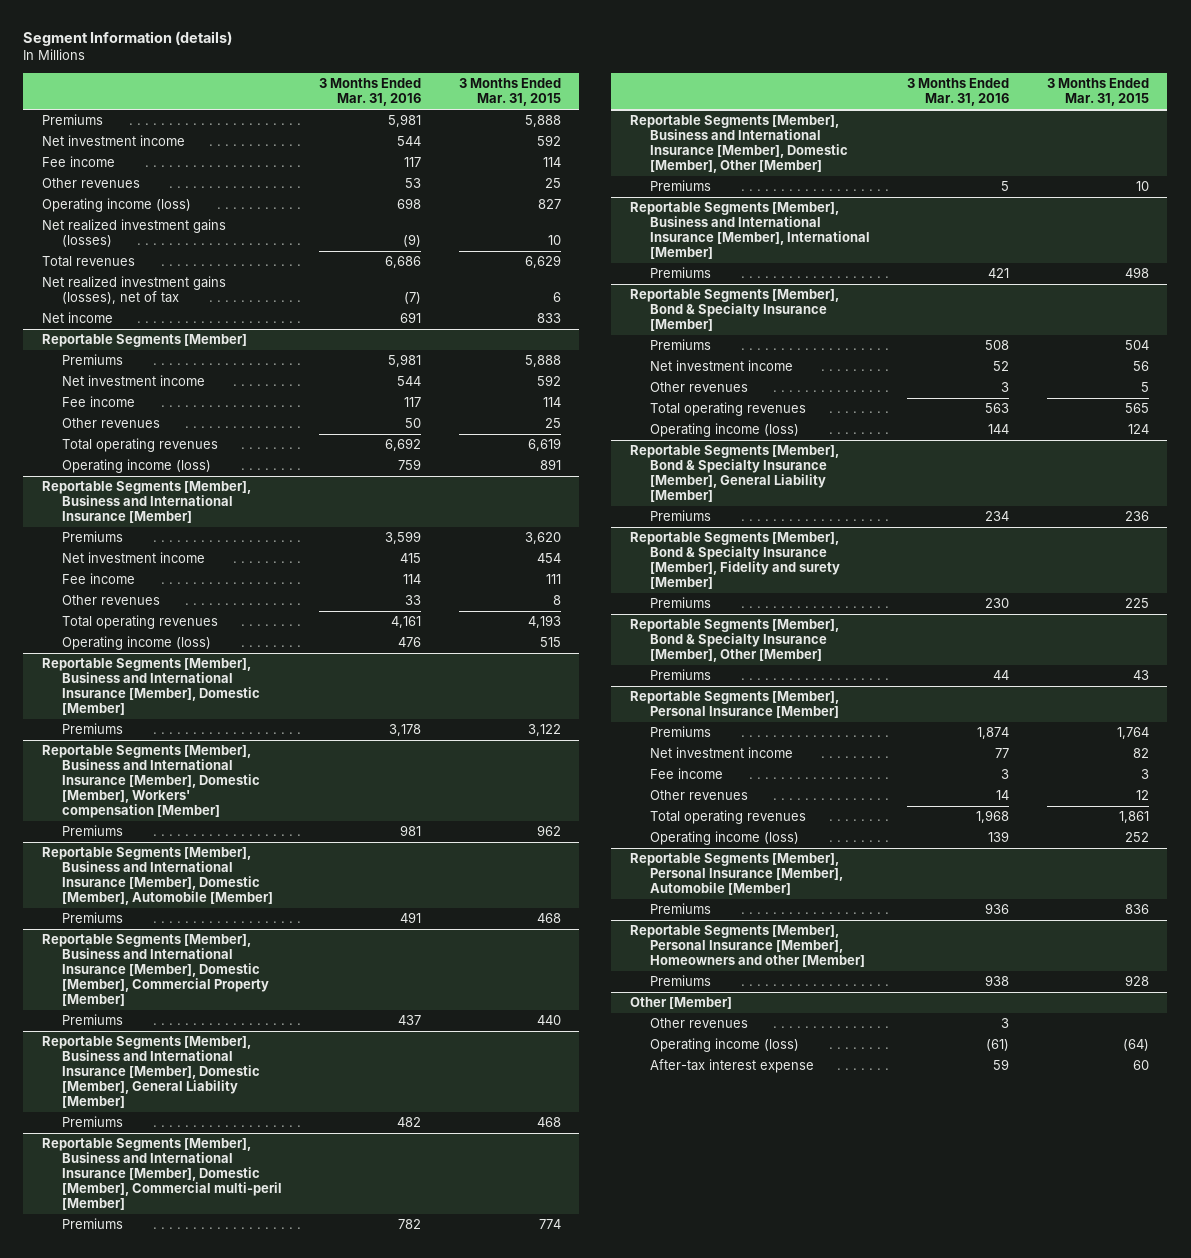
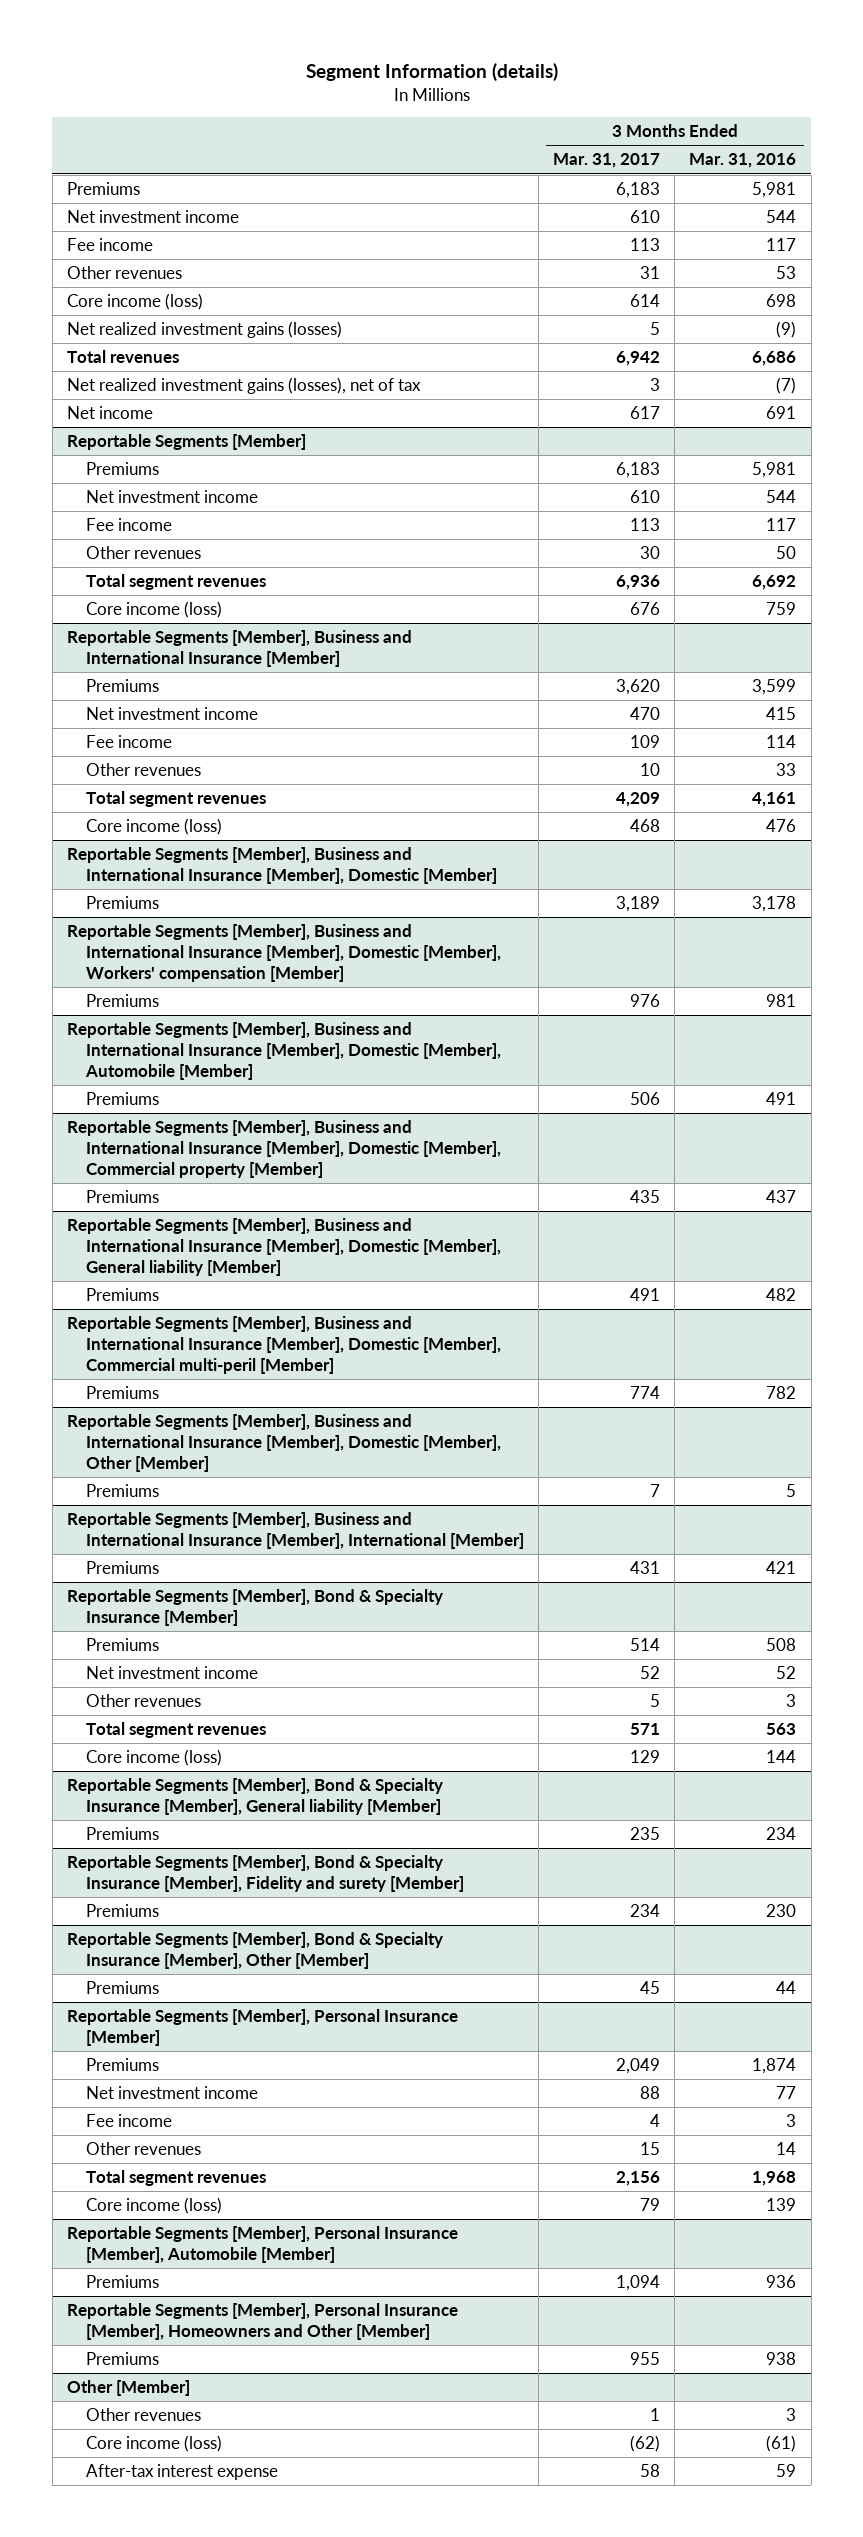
[458,78,561,107] 3 Months Ended Mar. 31, 2015 -> none
none -> [553,153,661,169] Mar. 31, 2017
[41,198,191,213] Operating income (loss) -> [66,293,203,311] Core income (loss)
[62,438,219,453] Total operating revenues -> [85,574,266,591] Total segment revenues
[62,459,212,474] Operating income (loss) -> [85,601,222,619] Core income (loss)
[62,615,219,630] Total operating revenues -> [85,791,266,808] Total segment revenues
[62,636,212,651] Operating income (loss) -> [85,818,222,836] Core income (loss)
[41,934,270,1007] Reportable Segments [Member], Business and International Insurance [Member], Domestic [Member], Commercial Property [Member] -> [66,1120,501,1178] Reportable Segments [Member], Business and International Insurance [Member], Domestic [Member], Commercial property [Member]
[41,1036,261,1109] Reportable Segments [Member], Business and International Insurance [Member], Domestic [Member], General Liability [Member] -> [66,1218,501,1276] Reportable Segments [Member], Business and International Insurance [Member], Domestic [Member], General liability [Member]
[650,402,807,417] Total operating revenues -> [85,1722,266,1739] Total segment revenues
[650,423,800,438] Operating income (loss) -> [85,1749,222,1767] Core income (loss)
[629,445,839,503] Reportable Segments [Member], Bond & Specialty Insurance [Member], General Liability [Member] -> [66,1778,443,1815] Reportable Segments [Member], Bond & Specialty Insurance [Member], General liability [Member]
[650,810,807,825] Total operating revenues -> [85,2170,266,2187] Total segment revenues
[650,831,800,846] Operating income (loss) -> [85,2197,222,2215] Core income (loss)
[629,925,866,968] Reportable Segments [Member], Personal Insurance [Member], Homeowners and other [Member] -> [66,2303,458,2340] Reportable Segments [Member], Personal Insurance [Member], Homeowners and Other [Member]
[650,1038,800,1053] Operating income (loss) -> [85,2435,222,2453] Core income (loss)

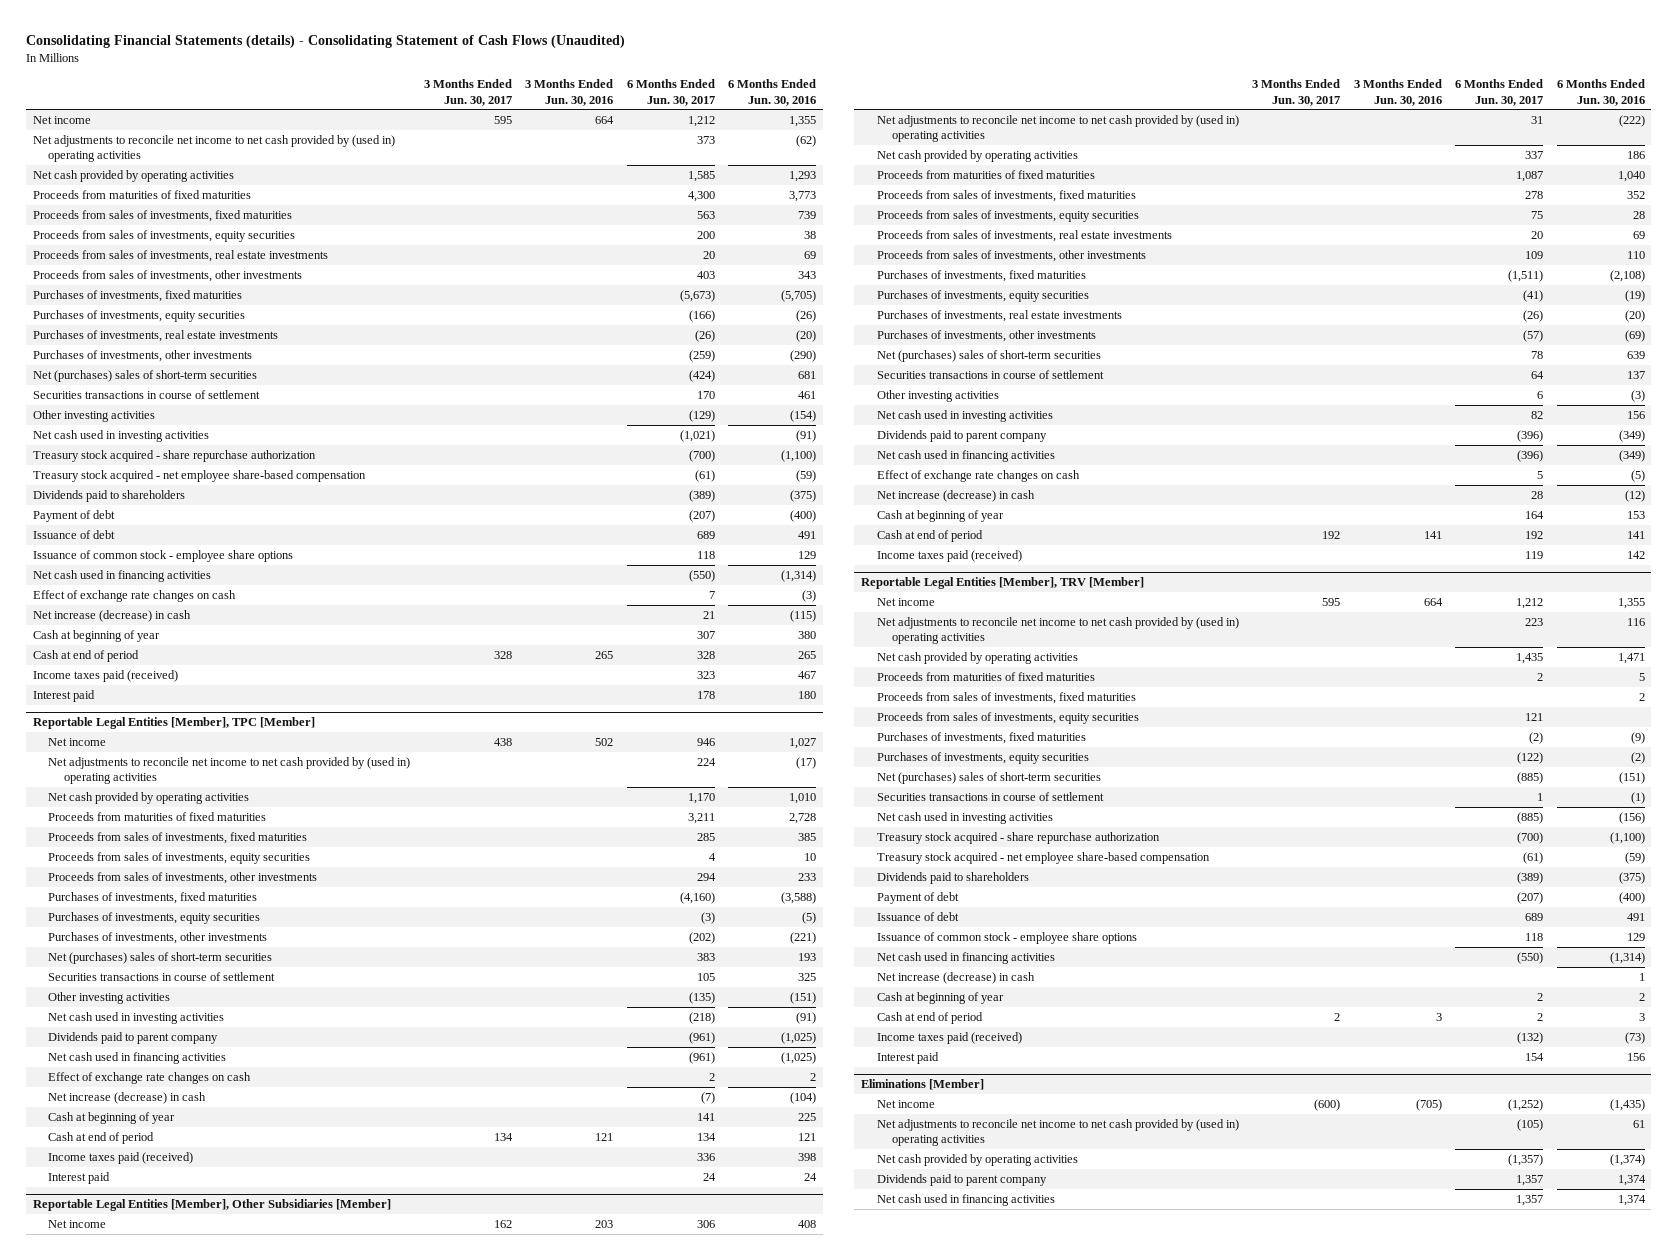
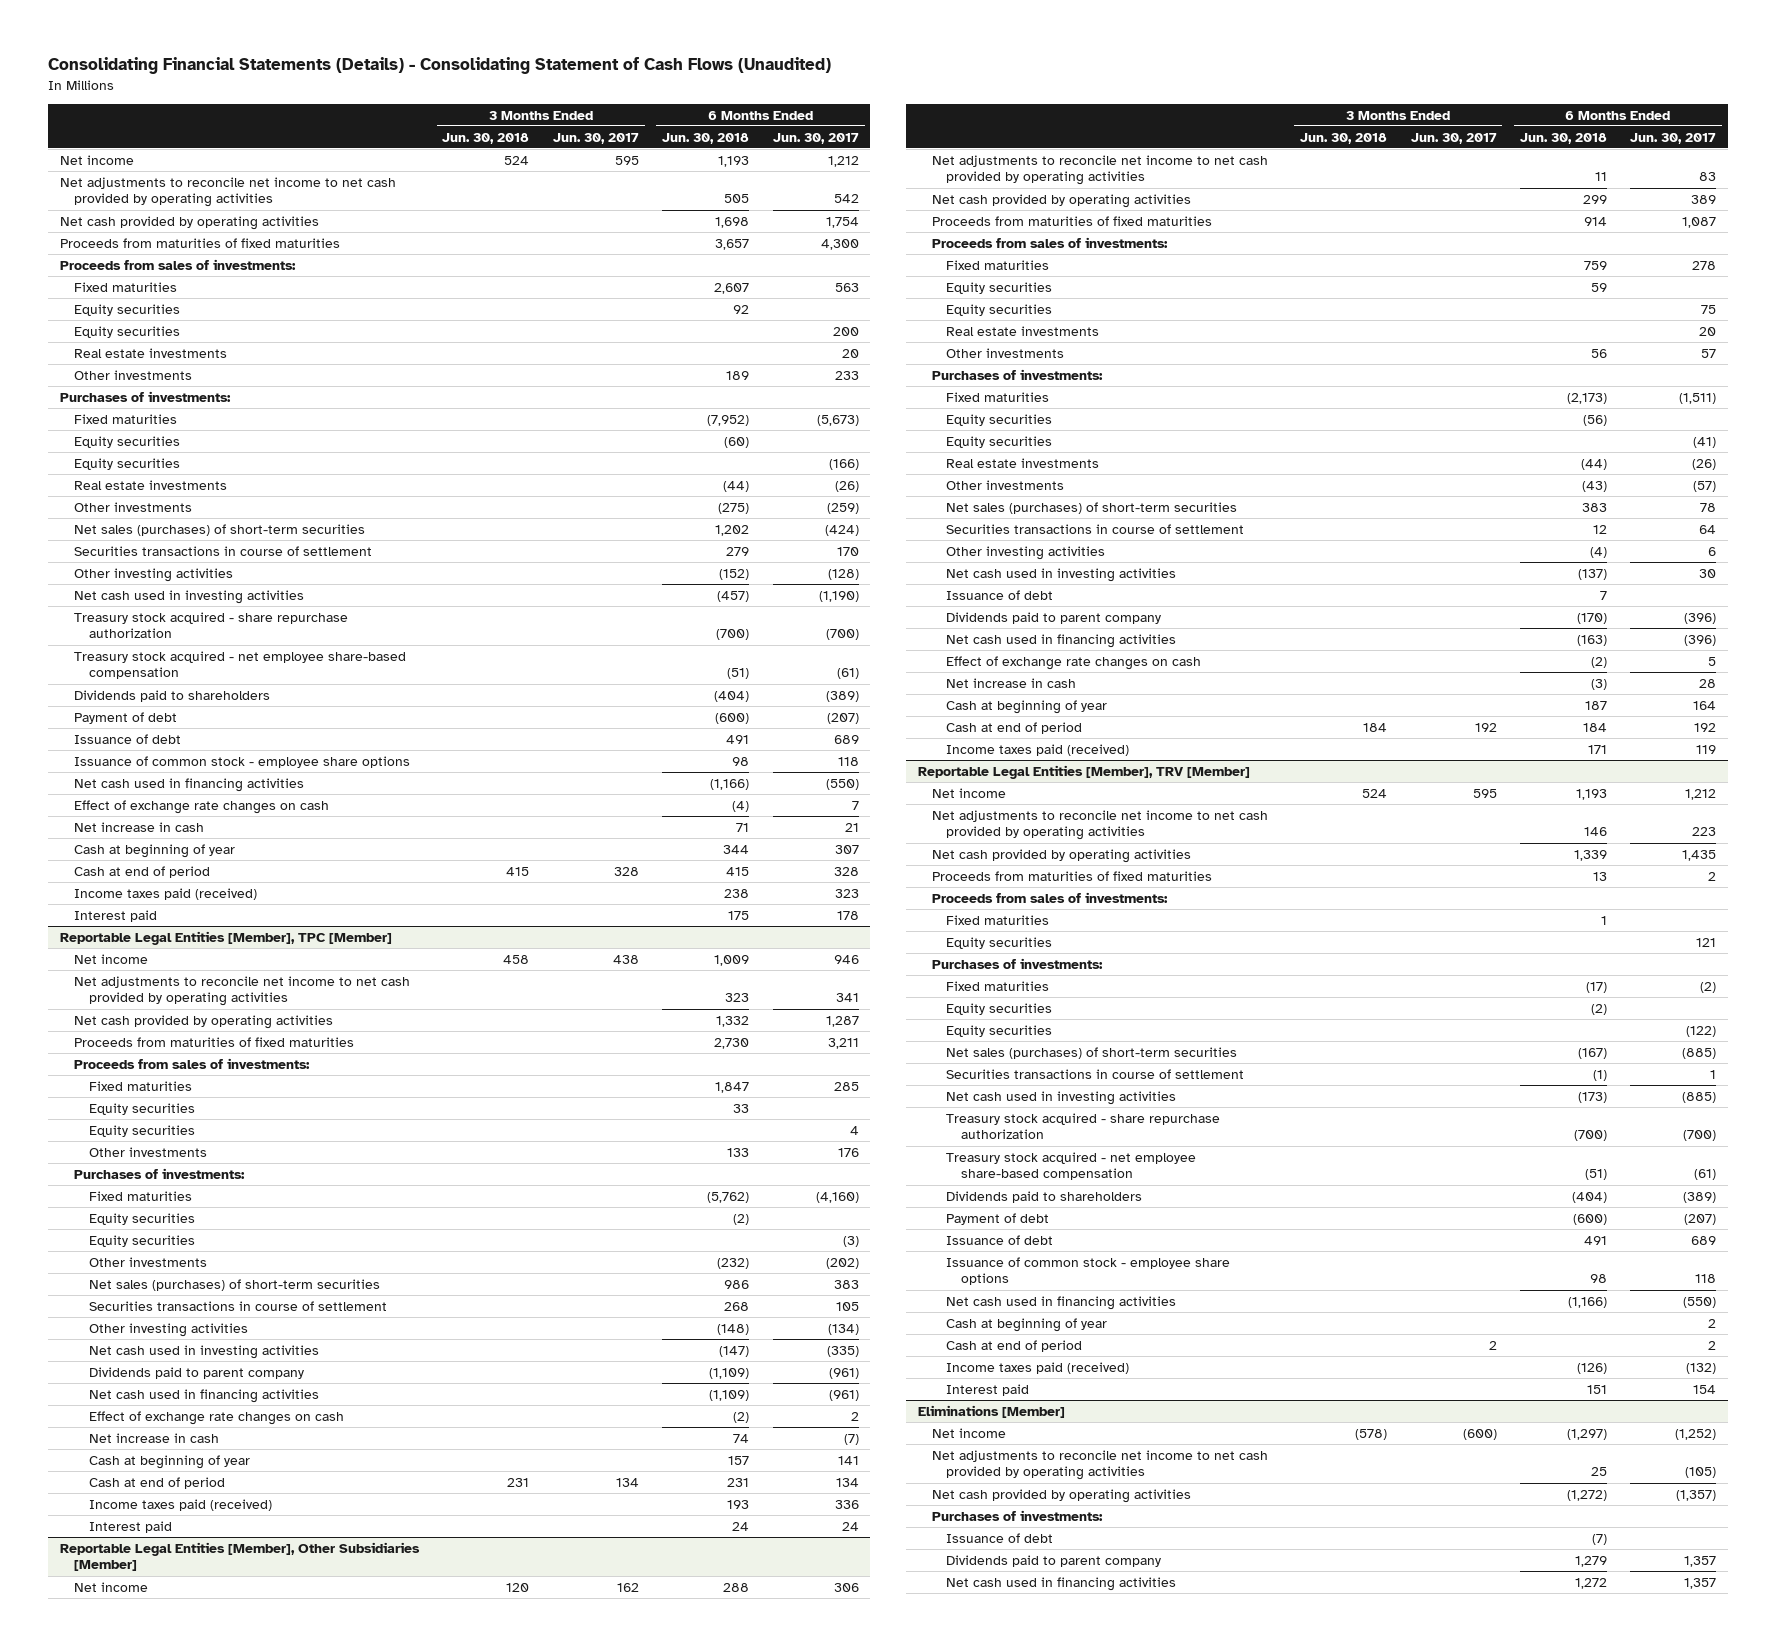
[26,35,626,49] Consolidating Financial Statements (details) - Consolidating Statement of Cash Flows (Unaudited) -> [48,57,832,75] Consolidating Financial Statements (Details) - Consolidating Statement of Cash Flows (Unaudited)
[525,79,614,106] 3 Months Ended Jun. 30, 2016 -> none
[728,79,817,106] 6 Months Ended Jun. 30, 2016 -> none
none -> [442,132,530,144] Jun. 30, 2018
none -> [662,132,750,144] Jun. 30, 2018
[32,134,395,163] Net adjustments to reconcile net income to net cash provided by (used in) operating activities -> [60,176,397,208] Net adjustments to reconcile net income to net cash provided by operating activities
[696,135,715,144] 373 -> [833,194,859,204] 542
[687,170,715,182] 1,585 -> [825,216,859,228] 1,754
none -> [60,258,297,270] Proceeds from sales of investments:
[32,209,292,222] Proceeds from sales of investments, fixed maturities -> [74,281,178,292] Fixed maturities
none -> [74,303,181,316] Equity securities
[32,229,295,242] Proceeds from sales of investments, equity securities -> [74,325,181,338] Equity securities
[32,249,328,262] Proceeds from sales of investments, real estate investments -> [74,347,228,358] Real estate investments
[32,269,302,282] Proceeds from sales of investments, other investments -> [74,369,193,380] Other investments
[696,270,715,279] 403 -> [834,370,859,380] 233
none -> [60,390,232,402] Purchases of investments:
[32,289,242,302] Purchases of investments, fixed maturities -> [74,413,178,424] Fixed maturities
none -> [74,435,181,448] Equity securities
[32,309,245,322] Purchases of investments, equity securities -> [74,457,181,470] Equity securities
[32,329,278,342] Purchases of investments, real estate investments -> [74,479,228,490] Real estate investments
[32,349,252,362] Purchases of investments, other investments -> [74,501,193,512] Other investments
[32,369,257,382] Net (purchases) sales of short-term securities -> [74,523,366,536] Net sales (purchases) of short-term securities
[688,409,715,422] (129) -> [827,568,859,580] (128)
[679,429,715,442] (1,021) -> [818,590,859,602] (1,190)
[32,609,191,622] Net increase (decrease) in cash -> [74,821,205,832] Net increase in cash
[48,756,411,785] Net adjustments to reconcile net income to net cash provided by (used in) operating activities -> [74,975,411,1007] Net adjustments to reconcile net income to net cash provided by operating activities
[696,757,716,766] 224 -> [835,993,859,1003] 341
[687,792,715,804] 1,170 -> [825,1015,859,1027] 1,287
none -> [74,1057,311,1069] Proceeds from sales of investments:
[48,831,308,844] Proceeds from sales of investments, fixed maturities -> [88,1080,192,1091] Fixed maturities
none -> [88,1102,195,1115] Equity securities
[48,851,311,864] Proceeds from sales of investments, equity securities -> [88,1124,195,1137] Equity securities
[48,871,318,884] Proceeds from sales of investments, other investments -> [88,1146,207,1157] Other investments
[696,872,716,881] 294 -> [837,1147,859,1157] 176
none -> [74,1167,246,1179] Purchases of investments:
[48,891,258,904] Purchases of investments, fixed maturities -> [88,1190,192,1201] Fixed maturities
none -> [88,1212,195,1225] Equity securities
[48,911,261,924] Purchases of investments, equity securities -> [88,1234,195,1247] Equity securities
[48,931,268,944] Purchases of investments, other investments -> [88,1256,207,1267] Other investments
[48,951,273,964] Net (purchases) sales of short-term securities -> [88,1278,380,1291] Net sales (purchases) of short-term securities
[688,991,715,1004] (135) -> [827,1323,859,1335] (134)
[688,1011,715,1024] (218) -> [826,1345,859,1357] (335)
[48,1091,207,1104] Net increase (decrease) in cash -> [88,1432,219,1443] Net increase in cash
[876,114,1239,143] Net adjustments to reconcile net income to net cash provided by (used in) operating activities -> [932,154,1269,186] Net adjustments to reconcile net income to net cash provided by operating activities
[1531,115,1544,124] 31 -> [1699,172,1717,182] 83
[1525,150,1544,159] 337 -> [1691,194,1717,204] 389
none -> [932,236,1169,248] Proceeds from sales of investments:
[876,189,1136,202] Proceeds from sales of investments, fixed maturities -> [946,259,1050,270] Fixed maturities
none -> [946,281,1053,294] Equity securities
[876,209,1139,222] Proceeds from sales of investments, equity securities -> [946,303,1053,316] Equity securities
[876,229,1172,242] Proceeds from sales of investments, real estate investments -> [946,325,1100,336] Real estate investments
[876,249,1146,262] Proceeds from sales of investments, other investments -> [946,347,1065,358] Other investments
[1525,250,1544,259] 109 -> [1701,348,1717,358] 57
none -> [932,368,1104,380] Purchases of investments:
[876,269,1086,282] Purchases of investments, fixed maturities -> [946,391,1050,402] Fixed maturities
none -> [946,413,1053,426] Equity securities
[876,289,1089,302] Purchases of investments, equity securities -> [946,435,1053,448] Equity securities
[876,309,1122,322] Purchases of investments, real estate investments -> [946,457,1100,468] Real estate investments
[876,329,1096,342] Purchases of investments, other investments -> [946,479,1065,490] Other investments
[876,349,1101,362] Net (purchases) sales of short-term securities -> [946,501,1238,514] Net sales (purchases) of short-term securities
[1531,410,1544,419] 82 -> [1699,568,1717,578] 30
none -> [946,589,1054,600] Issuance of debt
[876,489,1035,502] Net increase (decrease) in cash -> [946,677,1077,688] Net increase in cash
[876,616,1239,645] Net adjustments to reconcile net income to net cash provided by (used in) operating activities -> [932,809,1269,841] Net adjustments to reconcile net income to net cash provided by operating activities
none -> [932,891,1169,903] Proceeds from sales of investments:
[876,691,1136,704] Proceeds from sales of investments, fixed maturities -> [946,914,1050,925] Fixed maturities
[876,711,1139,724] Proceeds from sales of investments, equity securities -> [946,936,1053,949] Equity securities
none -> [932,957,1104,969] Purchases of investments:
[876,731,1086,744] Purchases of investments, fixed maturities -> [946,980,1050,991] Fixed maturities
none -> [946,1002,1053,1015] Equity securities
[876,751,1089,764] Purchases of investments, equity securities -> [946,1024,1053,1037] Equity securities
[876,771,1101,784] Net (purchases) sales of short-term securities -> [946,1046,1238,1059] Net sales (purchases) of short-term securities
[876,971,1035,984] Net increase (decrease) in cash -> none
[876,1118,1239,1147] Net adjustments to reconcile net income to net cash provided by (used in) operating activities -> [932,1449,1269,1481] Net adjustments to reconcile net income to net cash provided by operating activities
none -> [932,1509,1104,1521] Purchases of investments:
none -> [946,1532,1054,1543] Issuance of debt

